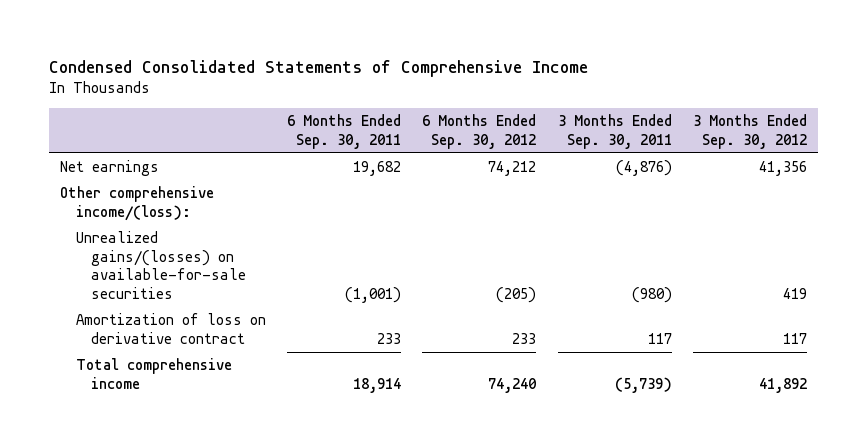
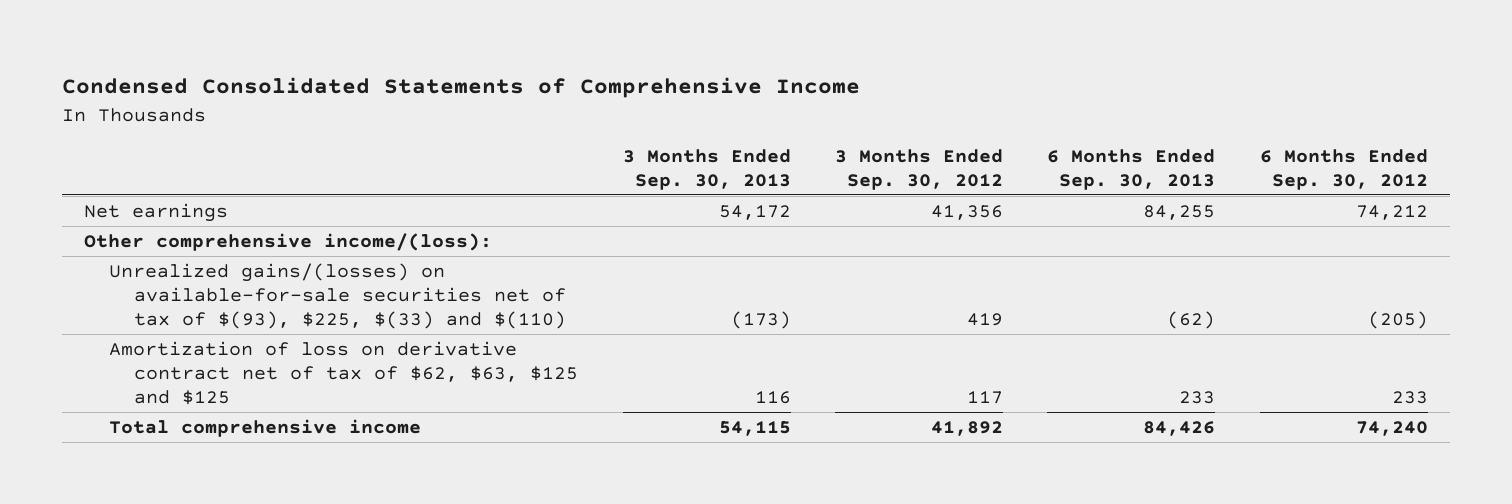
[287,114,402,149] 6 Months Ended Sep. 30, 2011 -> none
[557,114,672,149] 3 Months Ended Sep. 30, 2011 -> none
none -> [622,148,791,190] 3 Months Ended Sep. 30, 2013
none -> [1047,148,1216,190] 6 Months Ended Sep. 30, 2013
[75,231,247,300] Unrealized gains/(losses) on available-for-sale securities -> [109,263,567,329] Unrealized gains/(losses) on available-for-sale securities net of tax of $(93), $225, $(33) and $(110)
[75,313,266,344] Amortization of loss on derivative contract -> [109,341,579,405] Amortization of loss on derivative contract net of tax of $62, $63, $125 and $125

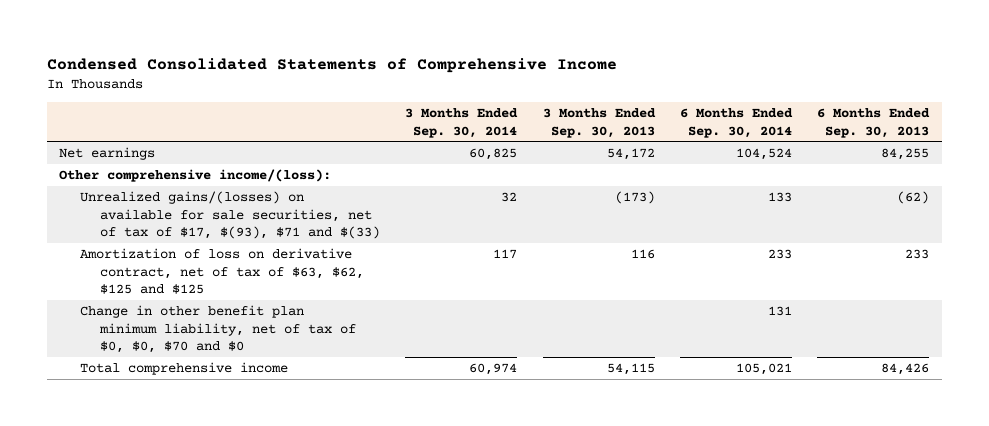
[834,148,1003,190] 3 Months Ended Sep. 30, 2012 -> none
[1259,148,1428,190] 6 Months Ended Sep. 30, 2012 -> none
none -> [405,108,519,138] 3 Months Ended Sep. 30, 2014
none -> [680,108,794,138] 6 Months Ended Sep. 30, 2014
[109,263,567,329] Unrealized gains/(losses) on available-for-sale securities net of tax of $(93), $225, $(33) and $(110) -> [79,191,380,240] Unrealized gains/(losses) on available for sale securities, net of tax of $17, $(93), $71 and $(33)
[109,341,579,405] Amortization of loss on derivative contract net of tax of $62, $63, $125 and $125 -> [79,248,364,295] Amortization of loss on derivative contract, net of tax of $63, $62, $125 and $125
none -> [79,305,356,354] Change in other benefit plan minimum liability, net of tax of $0, $0, $70 and $0

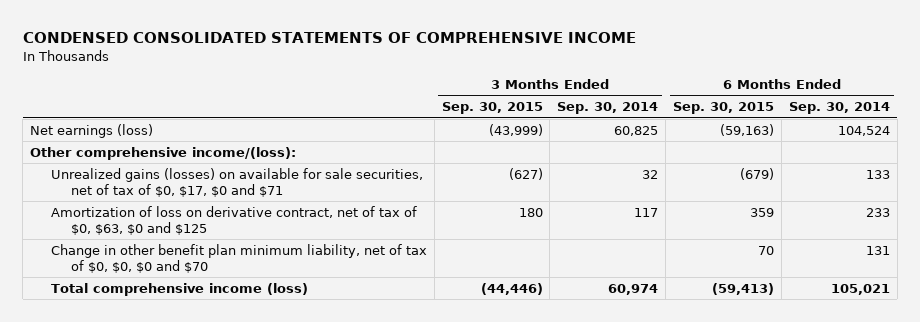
[46,57,617,73] Condensed Consolidated Statements of Comprehensive Income -> [22,31,636,43] CONDENSED CONSOLIDATED STATEMENTS OF COMPREHENSIVE INCOME
[542,108,656,138] 3 Months Ended Sep. 30, 2013 -> none
[817,108,931,138] 6 Months Ended Sep. 30, 2013 -> none
none -> [441,102,543,115] Sep. 30, 2015
none -> [673,102,775,115] Sep. 30, 2015
[59,147,156,161] Net earnings -> [30,123,154,138] Net earnings (loss)
[79,191,380,240] Unrealized gains/(losses) on available for sale securities, net of tax of $17, $(93), $71 and $(33) -> [50,167,423,197] Unrealized gains (losses) on available for sale securities, net of tax of $0, $17, $0 and $71
[79,248,364,295] Amortization of loss on derivative contract, net of tax of $63, $62, $125 and $125 -> [50,205,417,235] Amortization of loss on derivative contract, net of tax of $0, $63, $0 and $125
[79,305,356,354] Change in other benefit plan minimum liability, net of tax of $0, $0, $70 and $0 -> [50,243,427,273] Change in other benefit plan minimum liability, net of tax of $0, $0, $0 and $70
[79,362,288,376] Total comprehensive income -> [50,282,308,296] Total comprehensive income (loss)

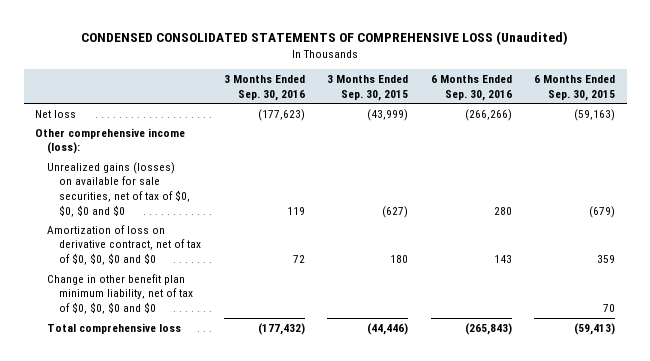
[22,31,636,43] CONDENSED CONSOLIDATED STATEMENTS OF COMPREHENSIVE INCOME -> [81,30,569,45] CONDENSED CONSOLIDATED STATEMENTS OF COMPREHENSIVE LOSS (Unaudited)
[557,102,659,115] Sep. 30, 2014 -> none
[789,102,891,115] Sep. 30, 2014 -> none
none -> [223,75,305,101] 3 Months Ended Sep. 30, 2016
none -> [430,75,512,101] 6 Months Ended Sep. 30, 2016
[30,123,154,138] Net earnings (loss) -> [34,109,76,118] Net loss
[30,146,297,160] Other comprehensive income/(loss): -> [34,127,185,155] Other comprehensive income (loss):
[50,167,423,197] Unrealized gains (losses) on available for sale securities, net of tax of $0, $17, $0 and $71 -> [46,161,190,217] Unrealized gains (losses) on available for sale securities, net of tax of $0, $0, $0 and $0
[50,205,417,235] Amortization of loss on derivative contract, net of tax of $0, $63, $0 and $125 -> [46,224,201,266] Amortization of loss on derivative contract, net of tax of $0, $0, $0 and $0
[50,243,427,273] Change in other benefit plan minimum liability, net of tax of $0, $0, $0 and $70 -> [46,273,193,315] Change in other benefit plan minimum liability, net of tax of $0, $0, $0 and $0
[50,282,308,296] Total comprehensive income (loss) -> [46,322,181,334] Total comprehensive loss

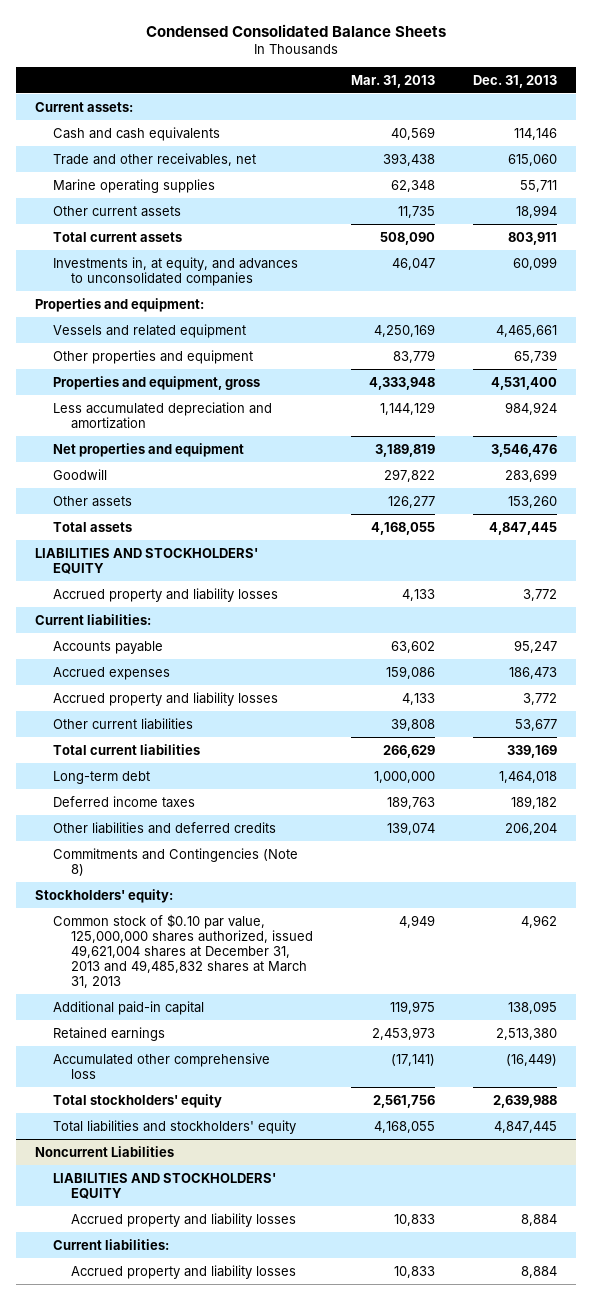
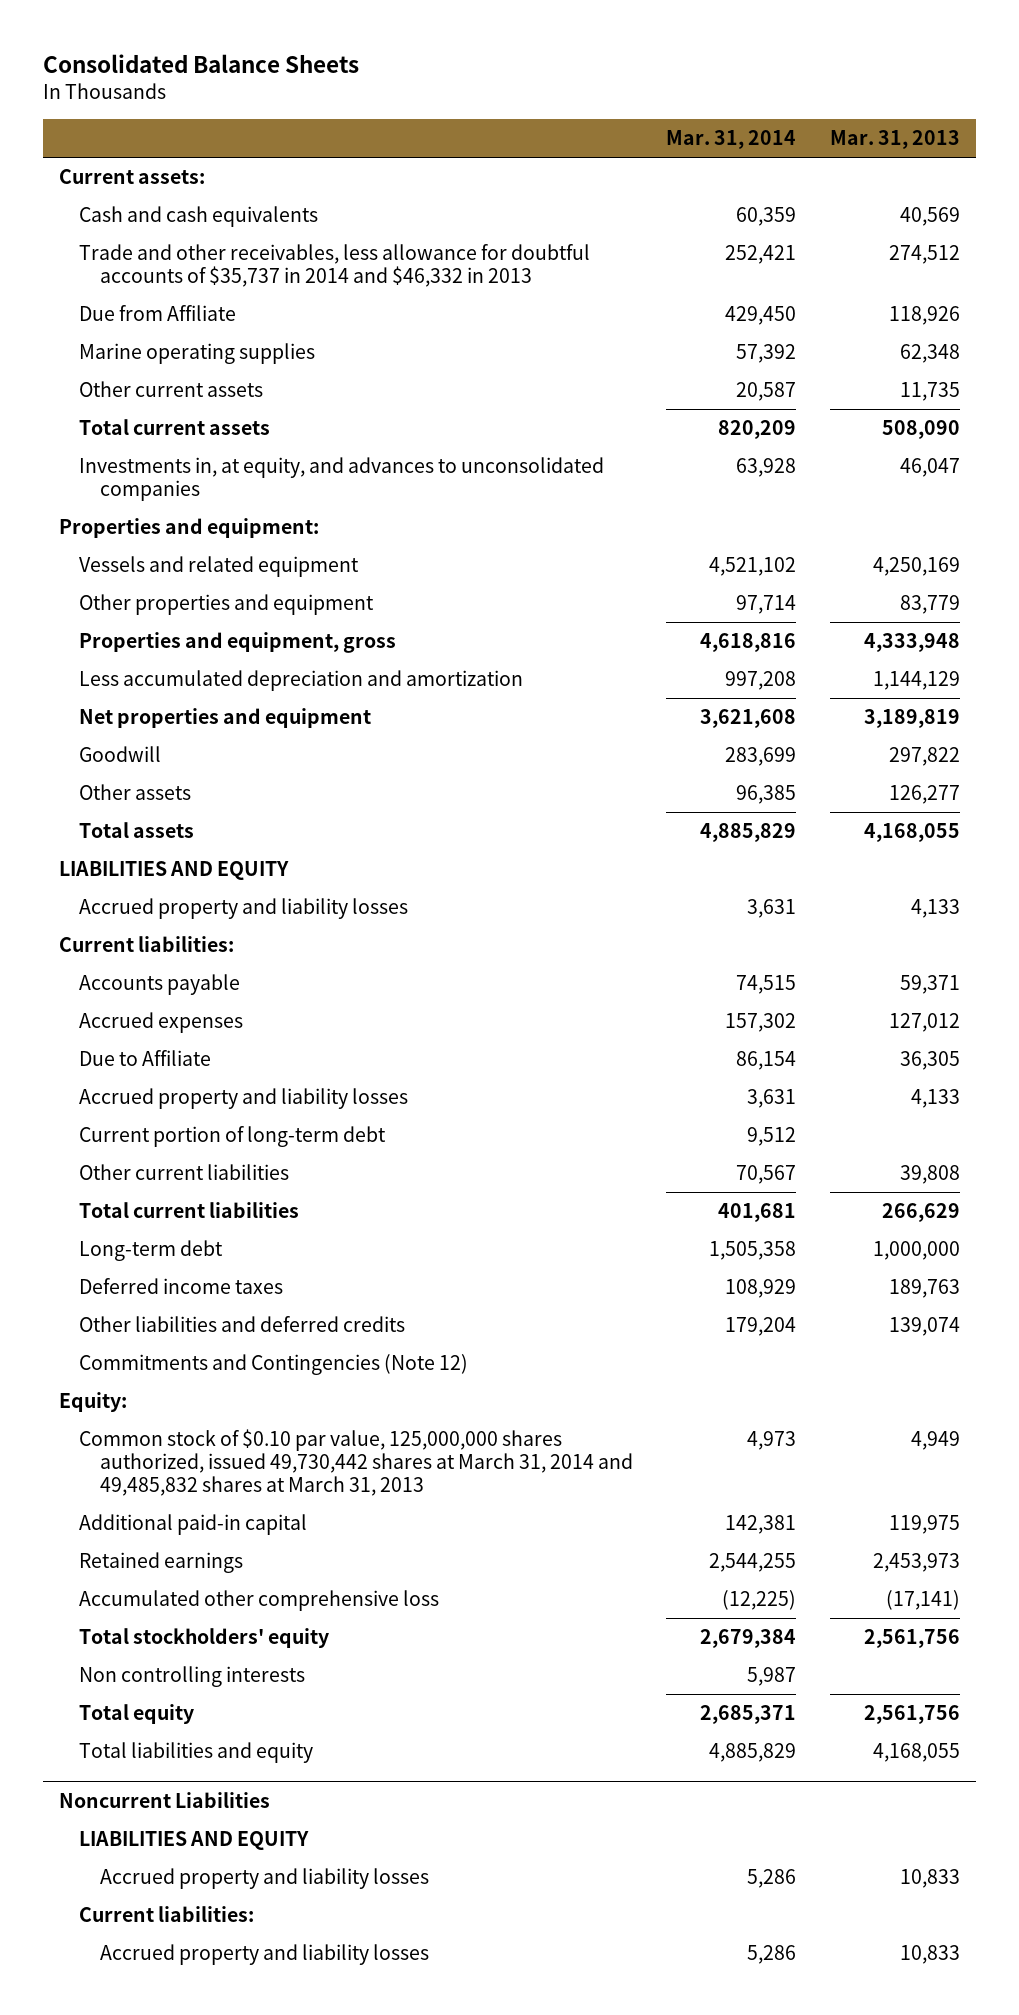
[146,23,447,37] Condensed Consolidated Balance Sheets -> [42,53,359,73] Consolidated Balance Sheets
[473,74,558,88] Dec. 31, 2013 -> none
none -> [666,130,797,150] Mar. 31, 2014
[53,152,257,166] Trade and other receivables, net -> [79,244,591,288] Trade and other receivables, less allowance for doubtful accounts of $35,737 in 2014 and $46,332 in 2013
[383,152,436,166] 393,438 -> [888,245,960,265] 274,512
none -> [79,305,237,322] Due from Affiliate
[35,547,259,574] LIABILITIES AND STOCKHOLDERS' EQUITY -> [59,861,290,881] LIABILITIES AND EQUITY
[391,640,436,653] 63,602 -> [899,975,960,995] 59,371
[386,665,436,679] 159,086 -> [888,1013,960,1033] 127,012
none -> [79,1050,212,1067] Due to Affiliate
none -> [79,1126,387,1148] Current portion of long-term debt
[53,847,299,876] Commitments and Contingencies (Note 8) -> [79,1354,469,1376] Commitments and Contingencies (Note 12)
[35,888,174,903] Stockholders' equity: -> [59,1392,128,1413] Equity:
[53,913,313,989] Common stock of $0.10 par value, 125,000,000 shares authorized, issued 49,621,004 shares at December 31, 2013 and 49,485,832 shares at March 31, 2013 -> [79,1429,633,1497] Common stock of $0.10 par value, 125,000,000 shares authorized, issued 49,730,442 shares at March 31, 2014 and 49,485,832 shares at March 31, 2013
none -> [79,1666,306,1688] Non controlling interests
none -> [79,1704,195,1725] Total equity
[53,1119,297,1134] Total liabilities and stockholders' equity -> [79,1742,314,1764] Total liabilities and equity
[53,1172,277,1199] LIABILITIES AND STOCKHOLDERS' EQUITY -> [79,1831,310,1851] LIABILITIES AND EQUITY

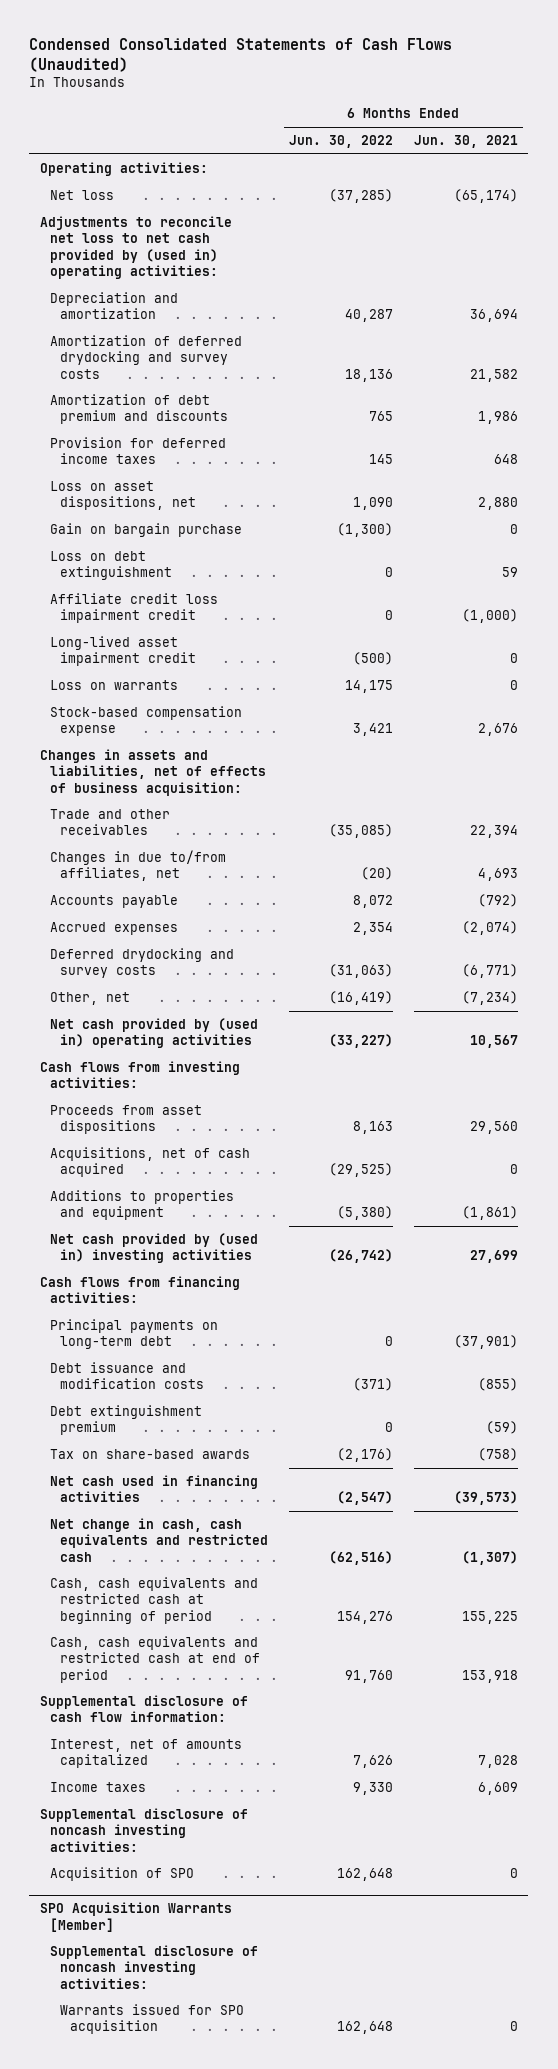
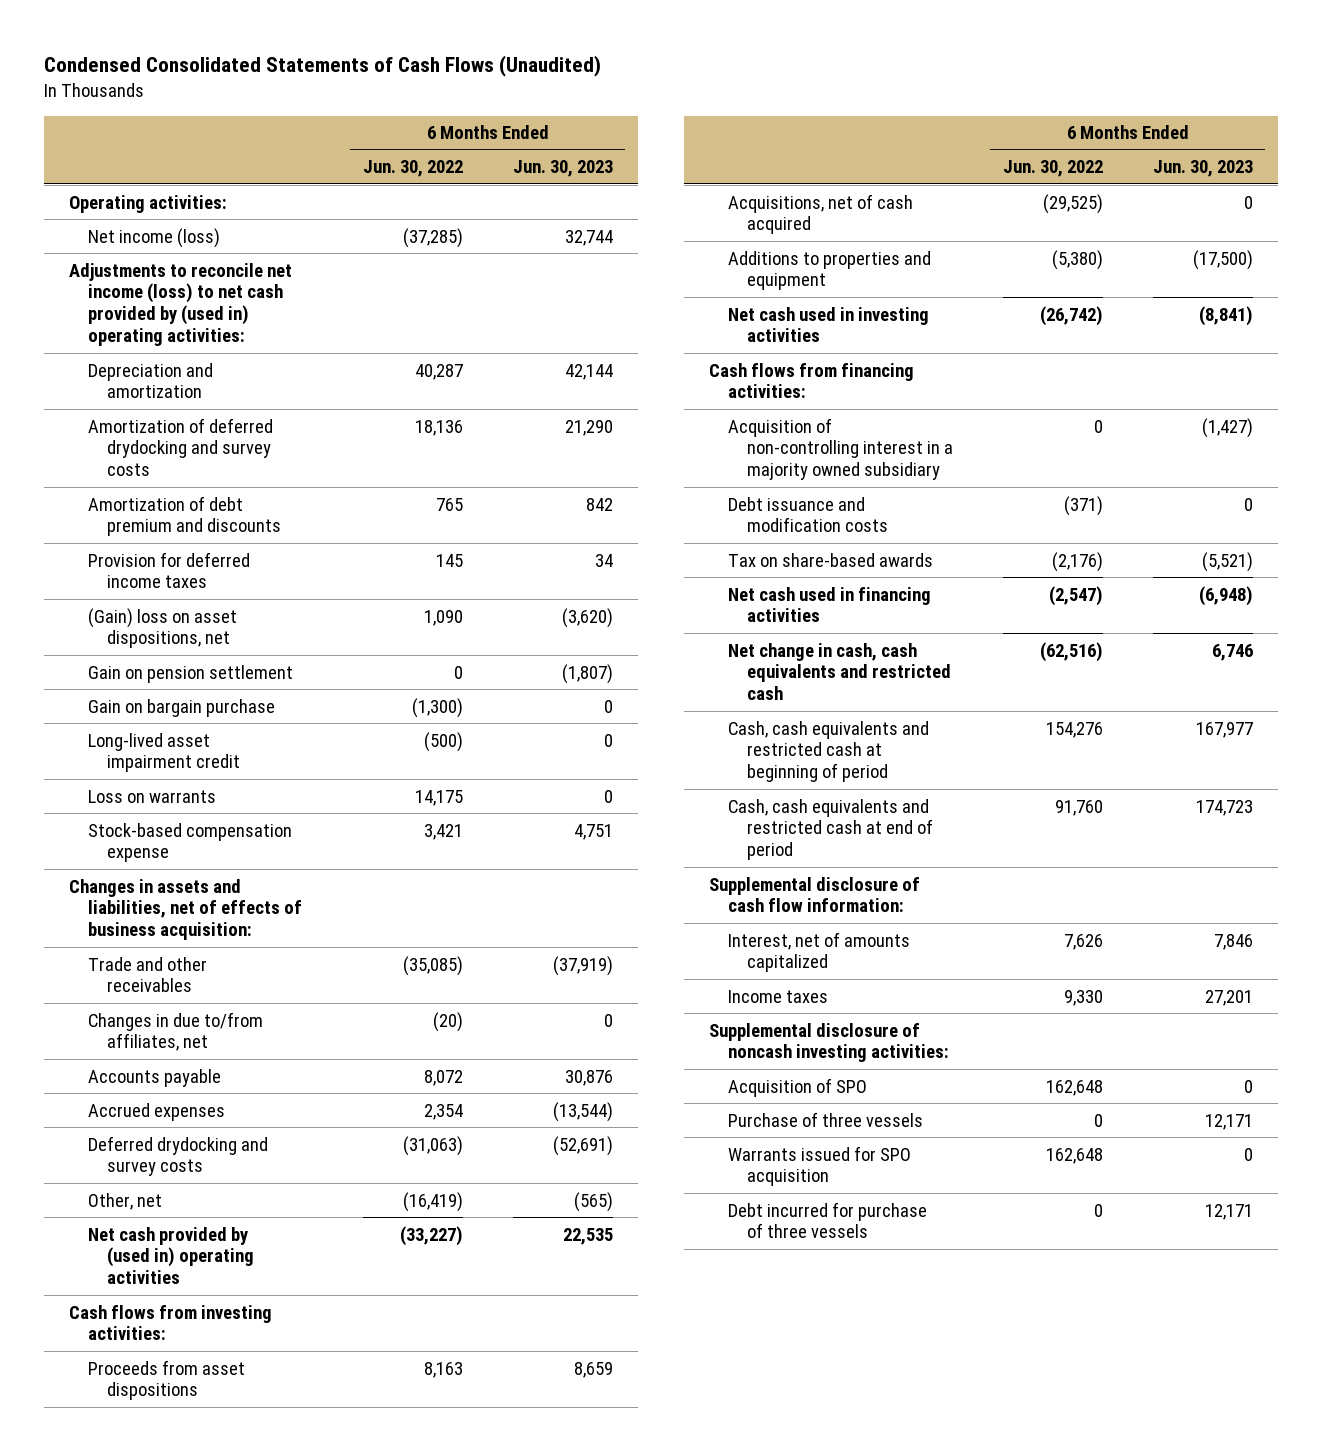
[413,135,518,149] Jun. 30, 2021 -> none
none -> [512,160,613,178] Jun. 30, 2023
[49,190,114,201] Net loss -> [87,227,220,248] Net income (loss)
[39,216,232,280] Adjustments to reconcile net loss to net cash provided by (used in) operating activities: -> [68,262,292,347] Adjustments to reconcile net income (loss) to net cash provided by (used in) operating activities:
[49,481,196,511] Loss on asset dispositions, net -> [87,607,237,649] (Gain) loss on asset dispositions, net
none -> [87,664,293,683] Gain on pension settlement
[49,551,172,581] Loss on debt extinguishment -> none
[49,593,218,624] Affiliate credit loss impairment credit -> none
[49,1233,258,1264] Net cash provided by (used in) investing activities -> [727,306,929,343] Net cash used in investing activities
[49,1319,218,1350] Principal payments on long-term debt -> none
none -> [727,417,953,481] Acquisition of non-controlling interest in a majority owned subsidiary
[49,1405,202,1436] Debt extinguishment premium -> none
[39,1902,232,1932] SPO Acquisition Warrants [Member] -> none
[49,1945,258,1989] Supplemental disclosure of noncash investing activities: -> none
none -> [727,1111,923,1127] Purchase of three vessels
none -> [727,1201,927,1239] Debt incurred for purchase of three vessels

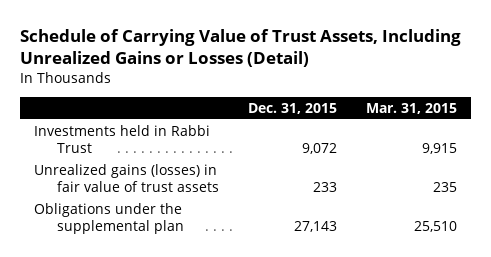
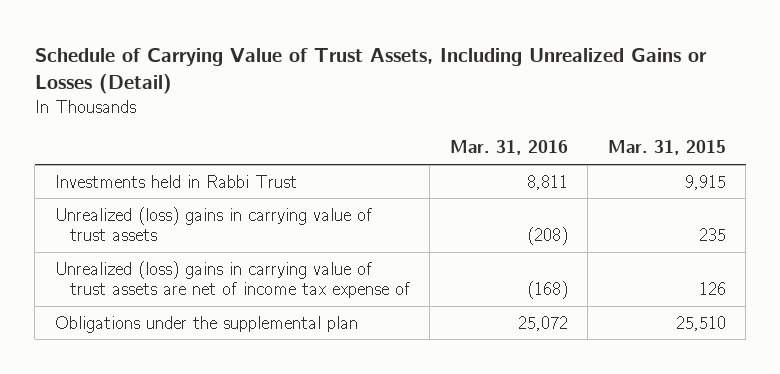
[247,102,337,114] Dec. 31, 2015 -> none
none -> [449,140,568,156] Mar. 31, 2016
[34,163,219,193] Unrealized gains (losses) in fair value of trust assets -> [54,206,372,242] Unrealized (loss) gains in carrying value of trust assets
none -> [54,260,410,299] Unrealized (loss) gains in carrying value of trust assets are net of income tax expense of

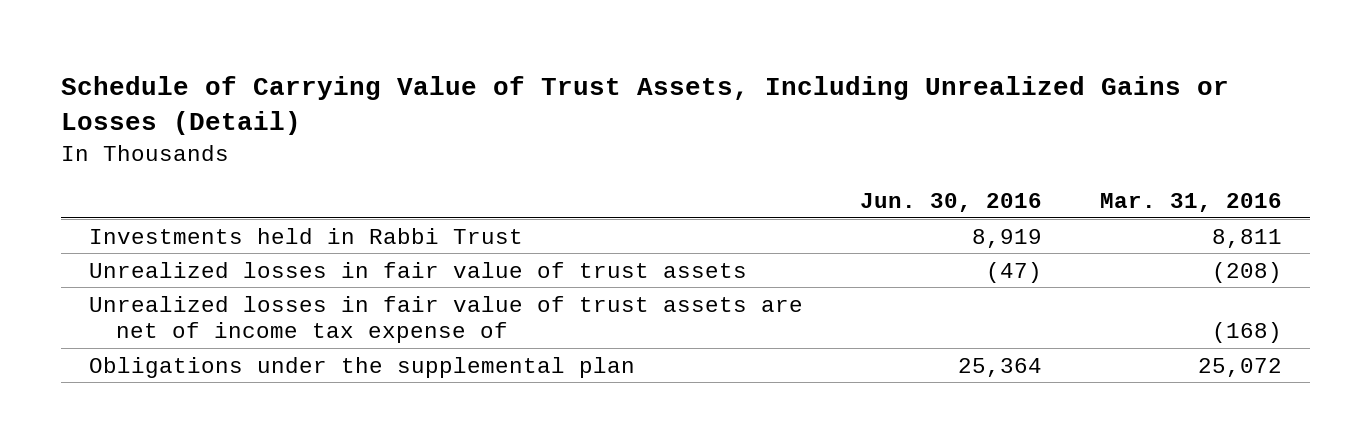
[607,140,726,156] Mar. 31, 2015 -> none
none -> [860,192,1043,212] Jun. 30, 2016
[54,206,372,242] Unrealized (loss) gains in carrying value of trust assets -> [89,261,748,278] Unrealized losses in fair value of trust assets
[54,260,410,299] Unrealized (loss) gains in carrying value of trust assets are net of income tax expense of -> [89,295,804,343] Unrealized losses in fair value of trust assets are net of income tax expense of

